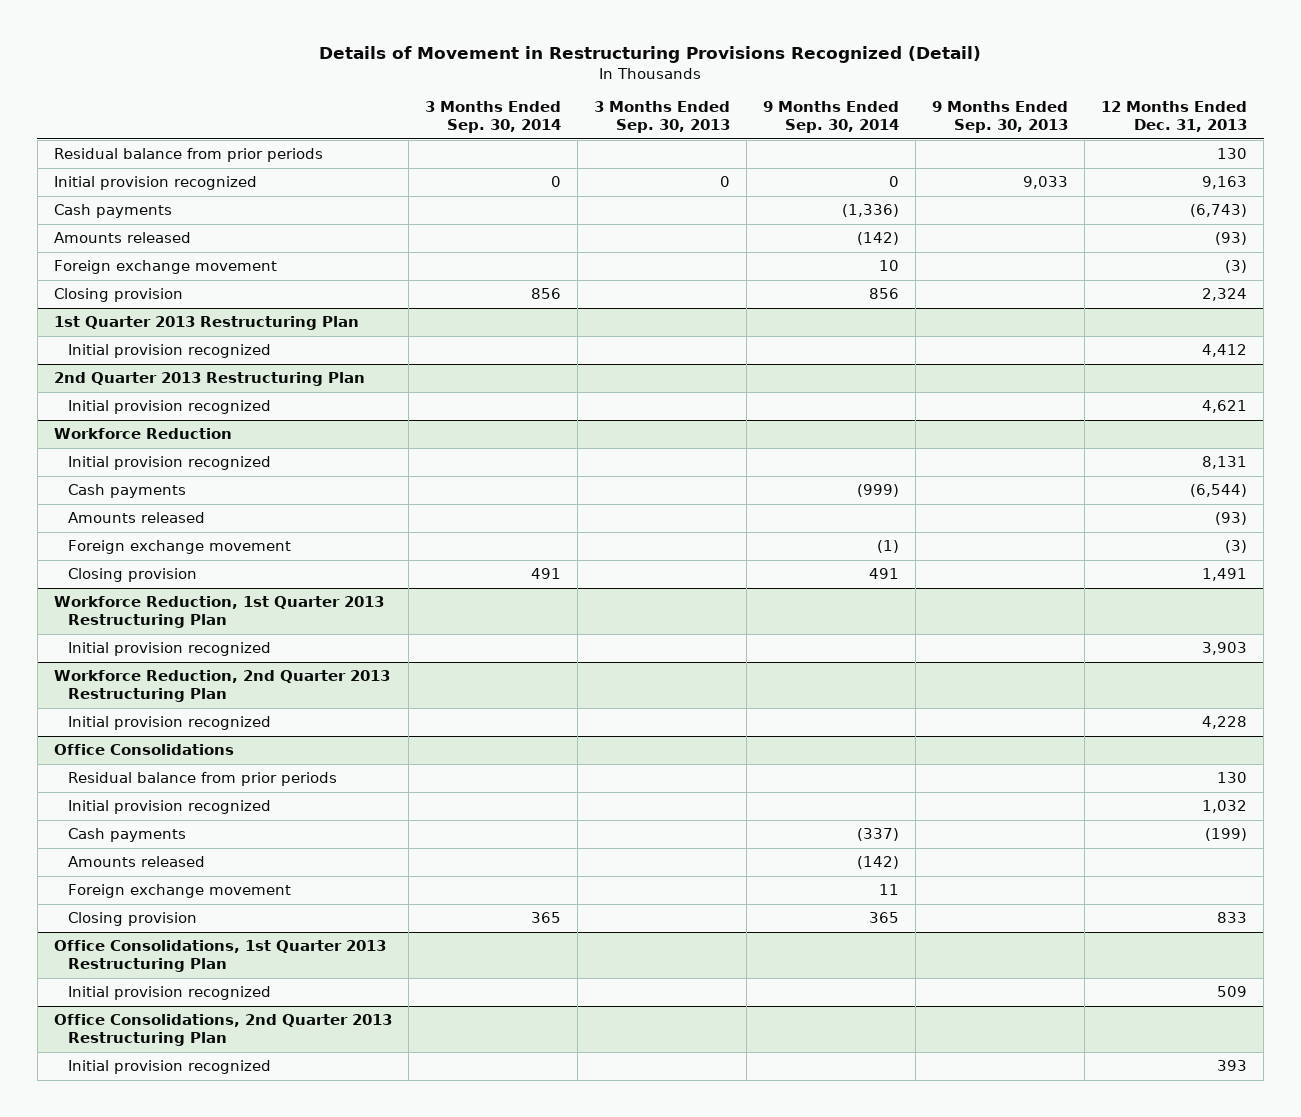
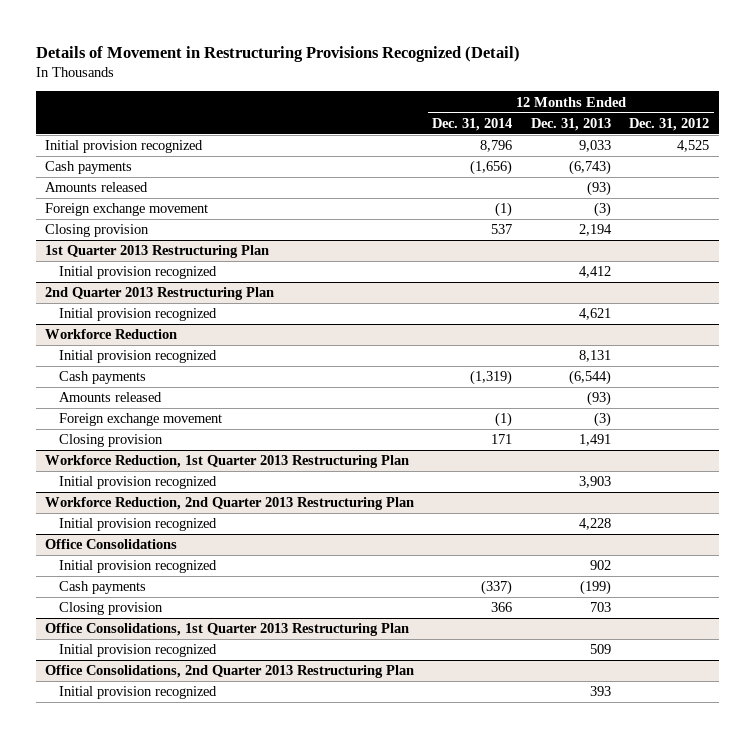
[424,101,561,134] 3 Months Ended Sep. 30, 2014 -> none
[593,101,730,134] 3 Months Ended Sep. 30, 2013 -> none
[763,101,900,134] 9 Months Ended Sep. 30, 2014 -> none
[932,101,1069,134] 9 Months Ended Sep. 30, 2013 -> none
none -> [432,117,513,131] Dec. 31, 2014
none -> [629,117,710,131] Dec. 31, 2012
[53,148,323,163] Residual balance from prior periods -> none
[1202,176,1248,190] 9,163 -> [578,140,611,153] 9,033
[1202,288,1248,302] 2,324 -> [578,224,612,237] 2,194
[67,772,337,787] Residual balance from prior periods -> none
[1202,800,1248,814] 1,032 -> [589,560,611,571] 902
[67,856,205,868] Amounts released -> none
[67,884,291,899] Foreign exchange movement -> none
[1217,912,1248,924] 833 -> [589,602,611,613] 703

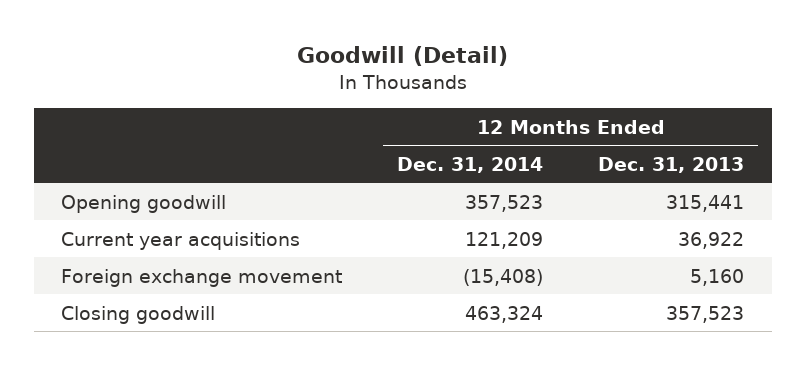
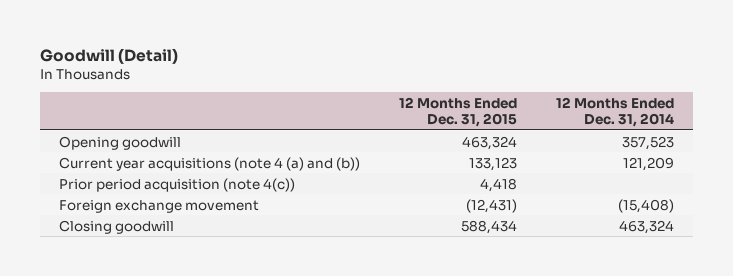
[598,156,745,173] Dec. 31, 2013 -> none
none -> [398,96,517,127] 12 Months Ended Dec. 31, 2015
[61,231,301,250] Current year acquisitions -> [59,156,361,171] Current year acquisitions (note 4 (a) and (b))
none -> [59,177,296,192] Prior period acquisition (note 4(c))

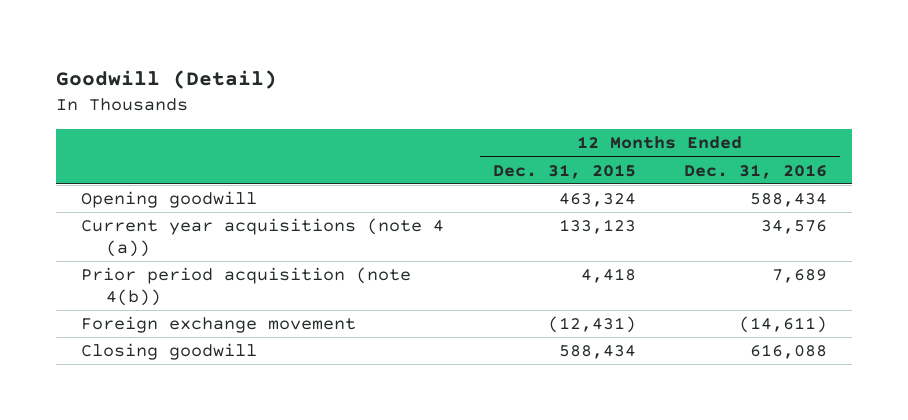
[555,96,674,127] 12 Months Ended Dec. 31, 2014 -> none
none -> [684,163,828,179] Dec. 31, 2016
[59,156,361,171] Current year acquisitions (note 4 (a) and (b)) -> [80,218,444,258] Current year acquisitions (note 4 (a))
[59,177,296,192] Prior period acquisition (note 4(c)) -> [80,267,411,307] Prior period acquisition (note 4(b))

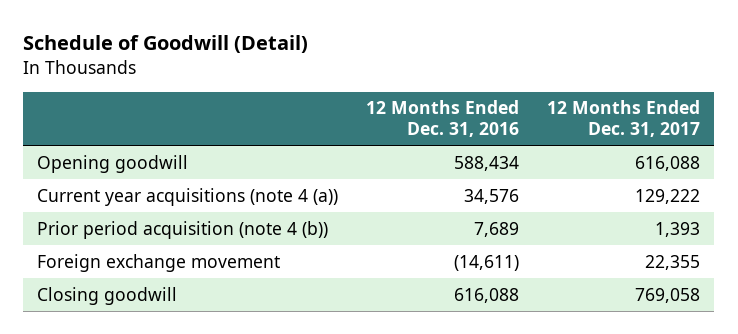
[56,70,278,90] Goodwill (Detail) -> [23,35,309,54] Schedule of Goodwill (Detail)
[492,163,636,179] Dec. 31, 2015 -> none
none -> [547,100,701,137] 12 Months Ended Dec. 31, 2017
[80,267,411,307] Prior period acquisition (note 4(b)) -> [37,220,329,239] Prior period acquisition (note 4 (b))

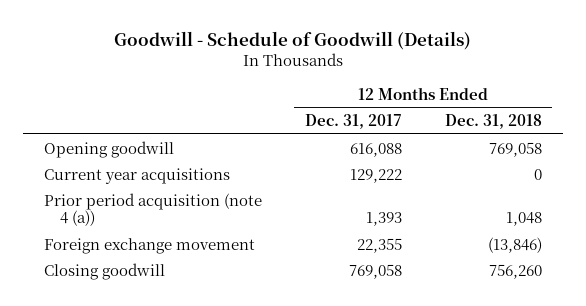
[23,35,309,54] Schedule of Goodwill (Detail) -> [113,30,471,50] Goodwill - Schedule of Goodwill (Details)
[366,100,520,137] 12 Months Ended Dec. 31, 2016 -> none
none -> [444,114,542,130] Dec. 31, 2018
[37,187,339,206] Current year acquisitions (note 4 (a)) -> [44,167,231,184] Current year acquisitions
[37,220,329,239] Prior period acquisition (note 4 (b)) -> [44,192,263,226] Prior period acquisition (note 4 (a))

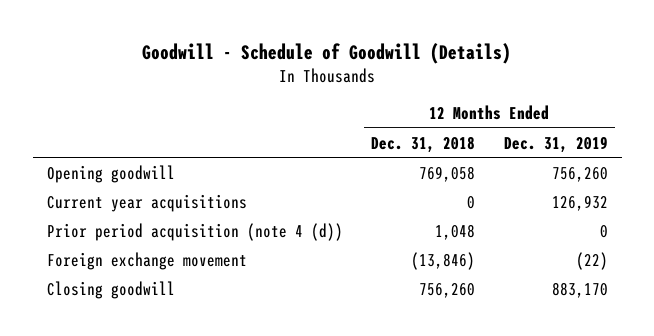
[304,114,402,130] Dec. 31, 2017 -> none
none -> [503,135,608,153] Dec. 31, 2019
[44,192,263,226] Prior period acquisition (note 4 (a)) -> [46,222,343,241] Prior period acquisition (note 4 (d))

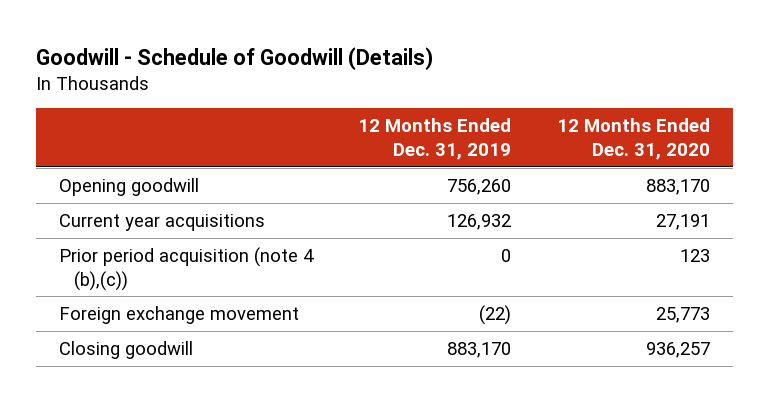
[371,135,476,153] Dec. 31, 2018 -> none
none -> [557,118,711,161] 12 Months Ended Dec. 31, 2020
[46,222,343,241] Prior period acquisition (note 4 (d)) -> [58,247,314,291] Prior period acquisition (note 4 (b),(c))

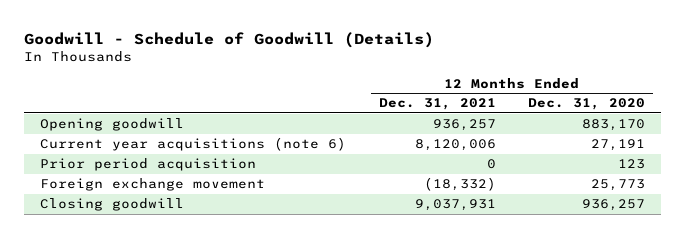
[358,118,512,161] 12 Months Ended Dec. 31, 2019 -> none
none -> [378,98,496,111] Dec. 31, 2021
[58,214,265,232] Current year acquisitions -> [40,137,347,152] Current year acquisitions (note 6)
[58,247,314,291] Prior period acquisition (note 4 (b),(c)) -> [40,158,257,172] Prior period acquisition

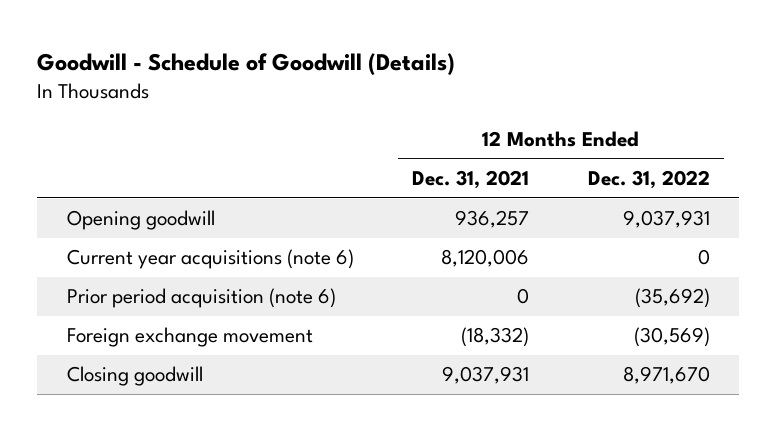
[527,98,645,111] Dec. 31, 2020 -> none
none -> [587,169,710,189] Dec. 31, 2022
[40,158,257,172] Prior period acquisition -> [66,288,336,309] Prior period acquisition (note 6)

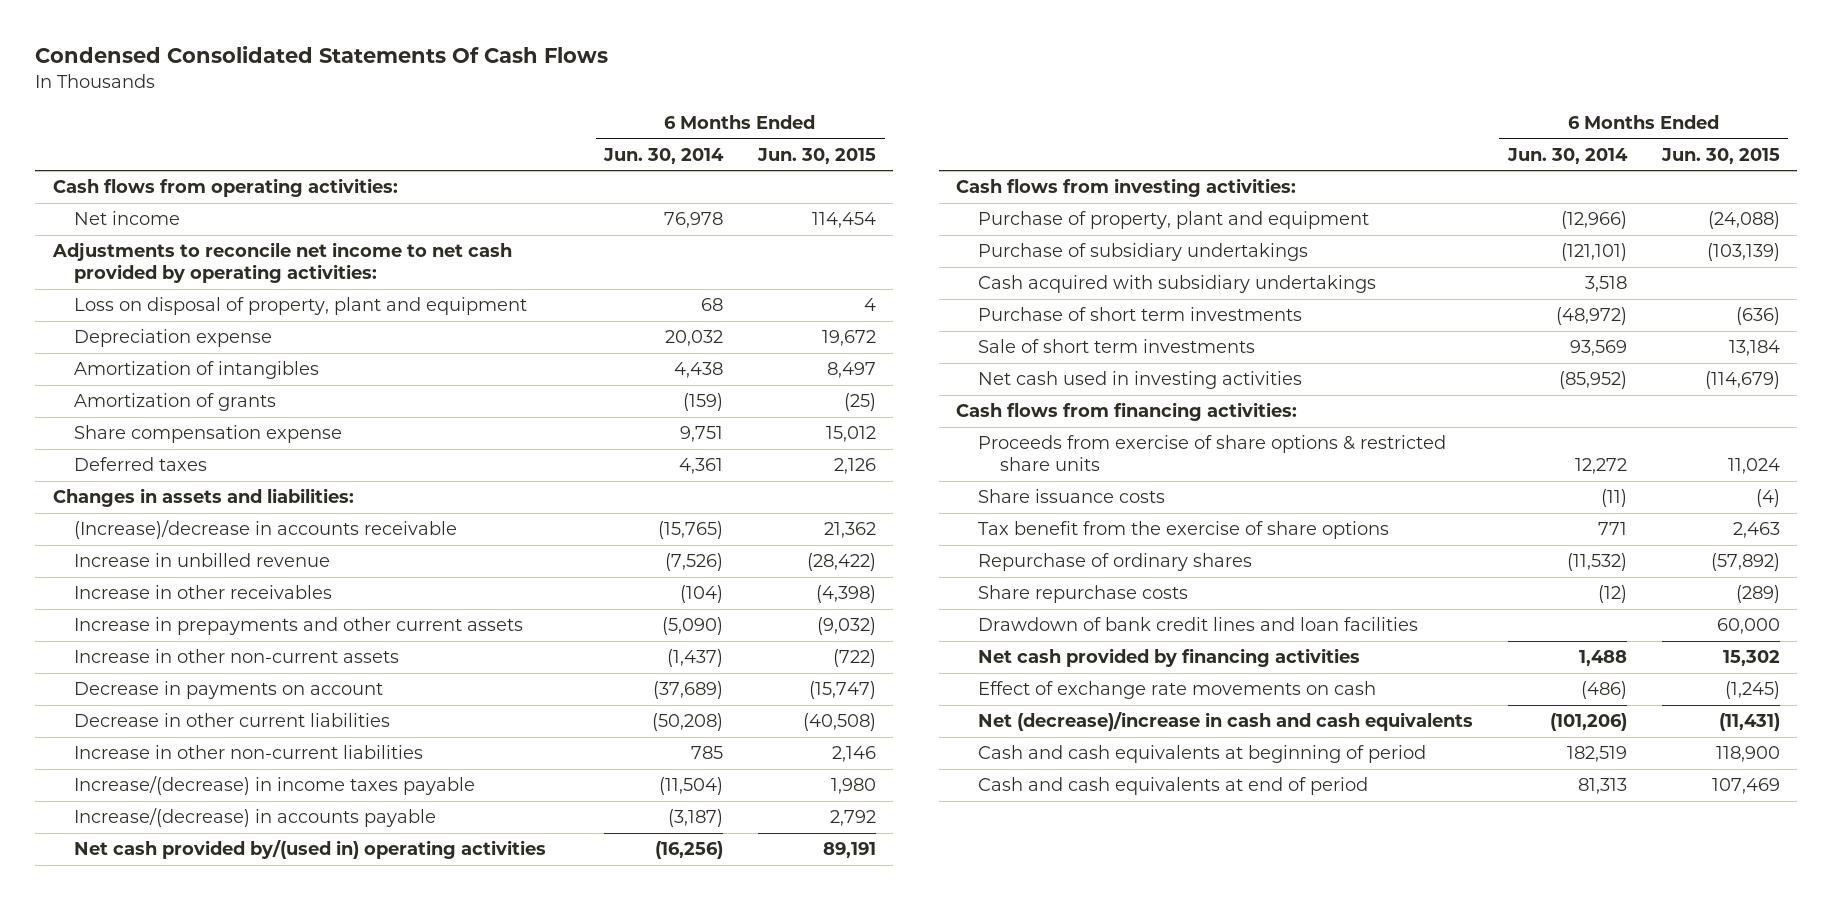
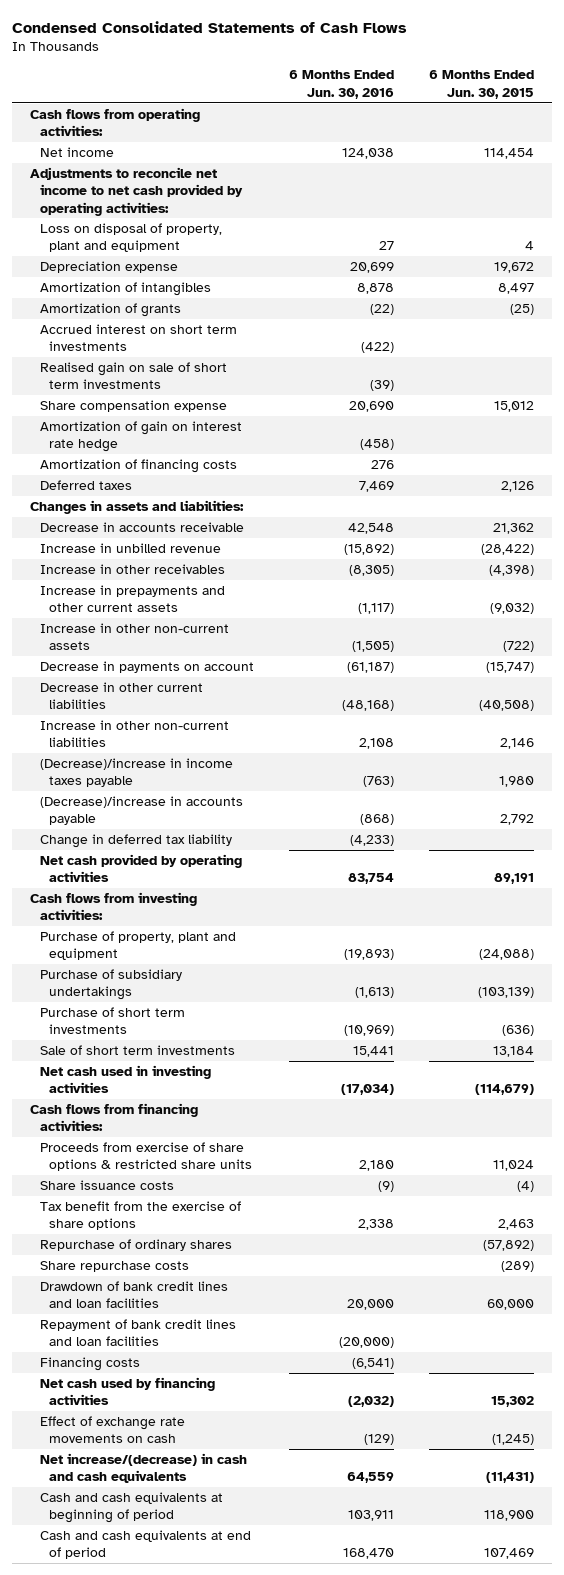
[35,46,609,64] Condensed Consolidated Statements Of Cash Flows -> [12,21,408,34] Condensed Consolidated Statements of Cash Flows
[603,147,725,164] Jun. 30, 2014 -> none
none -> [288,70,394,99] 6 Months Ended Jun. 30, 2016
none -> [39,323,237,352] Accrued interest on short term investments
none -> [39,361,227,390] Realised gain on sale of short term investments
none -> [39,420,242,453] Amortization of gain on interest rate hedge
none -> [39,458,237,473] Amortization of financing costs
[74,520,458,540] (Increase)/decrease in accounts receivable -> [39,521,244,532] Decrease in accounts receivable
[74,776,476,796] Increase/(decrease) in income taxes payable -> [39,757,233,788] (Decrease)/increase in income taxes payable
[74,808,437,828] Increase/(decrease) in accounts payable -> [39,795,243,826] (Decrease)/increase in accounts payable
none -> [39,833,232,848] Change in deferred tax liability
[74,840,547,860] Net cash provided by/(used in) operating activities -> [39,853,242,883] Net cash provided by operating activities
[978,275,1377,294] Cash acquired with subsidiary undertakings -> none
none -> [39,1318,236,1347] Repayment of bank credit lines and loan facilities
none -> [39,1356,140,1371] Financing costs
[978,648,1361,668] Net cash provided by financing activities -> [39,1376,215,1406] Net cash used by financing activities
[978,712,1474,732] Net (decrease)/increase in cash and cash equivalents -> [39,1452,247,1484] Net increase/(decrease) in cash and cash equivalents

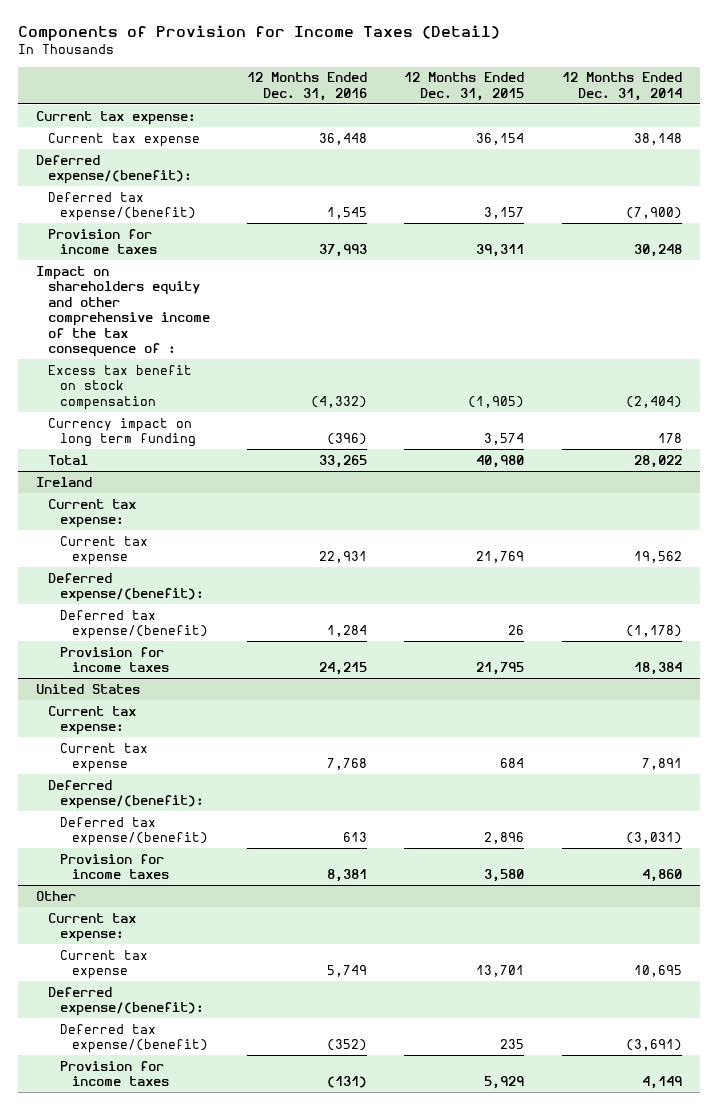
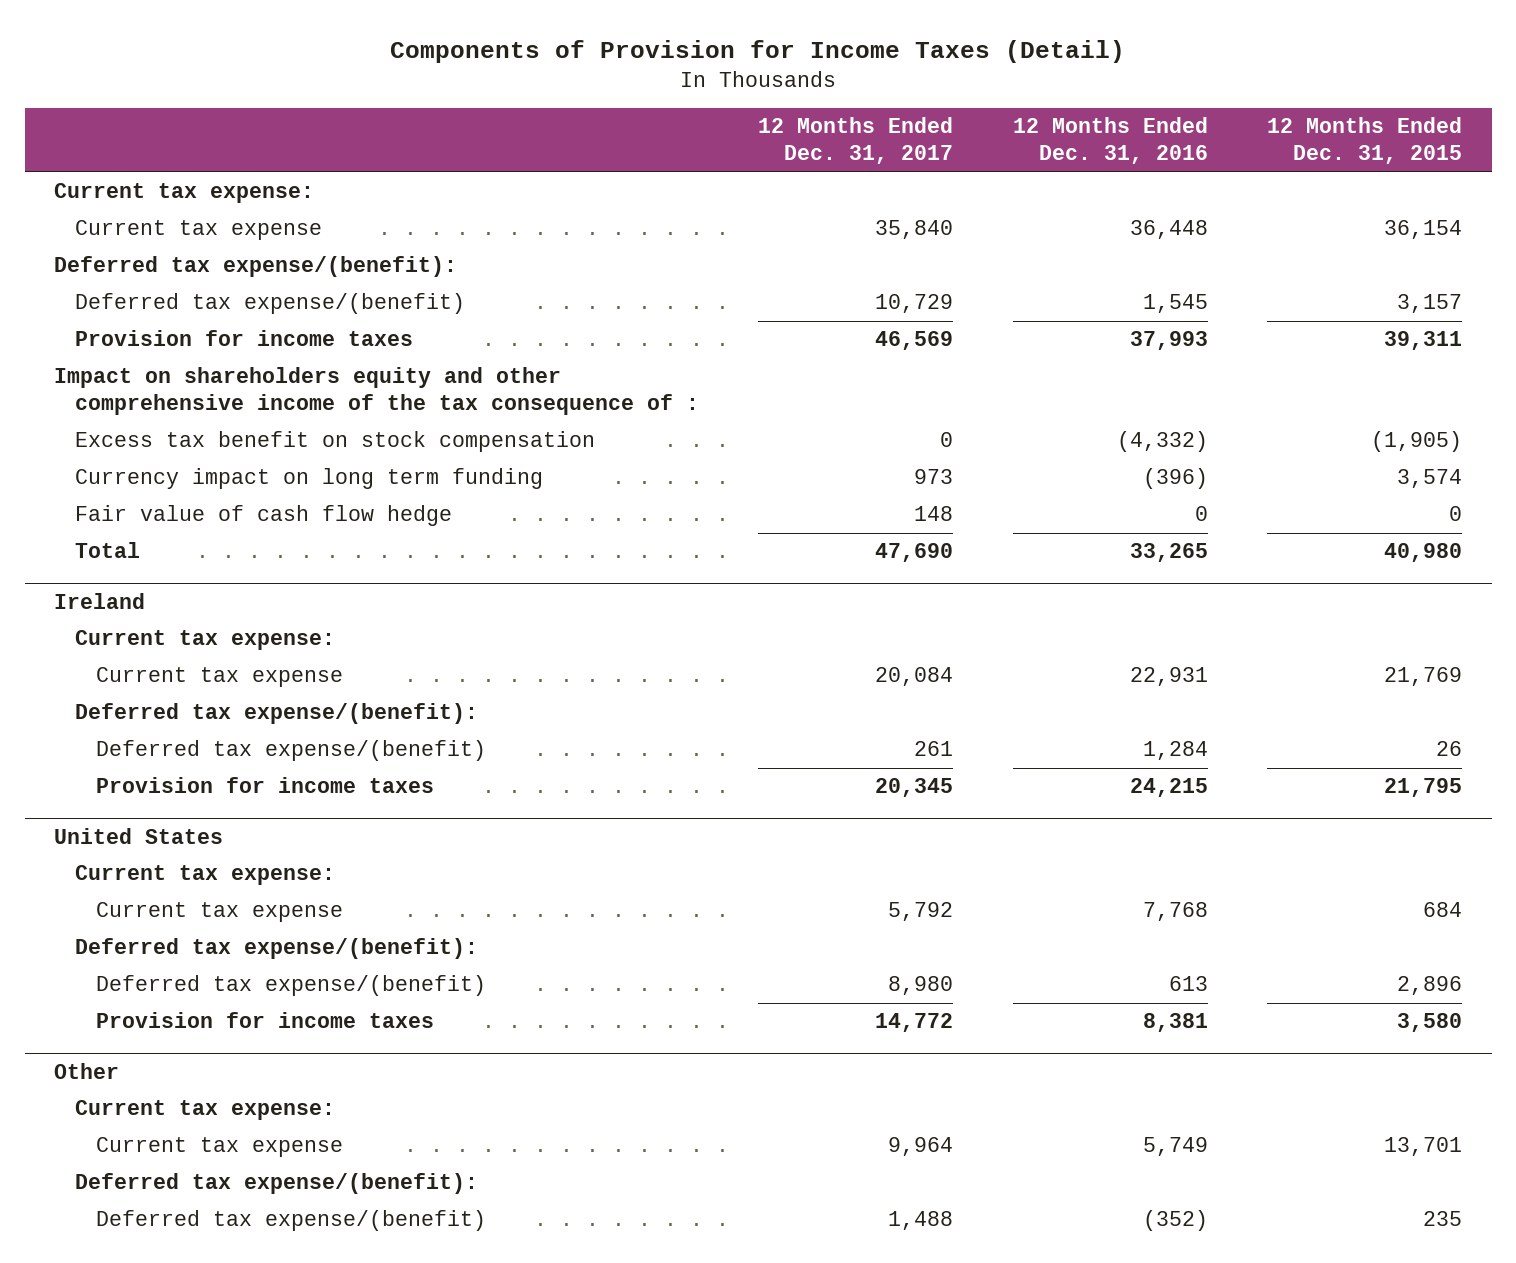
[561,72,682,101] 12 Months Ended Dec. 31, 2014 -> none
none -> [758,117,954,165] 12 Months Ended Dec. 31, 2017
[36,154,193,185] Deferred expense/(benefit): -> [54,256,458,278] Deferred tax expense/(benefit):
none -> [75,505,453,527] Fair value of cash flow hedge
[48,572,205,603] Deferred expense/(benefit): -> [75,703,479,725] Deferred tax expense/(benefit):
[48,779,205,810] Deferred expense/(benefit): -> [75,938,479,960] Deferred tax expense/(benefit):
[48,986,205,1017] Deferred expense/(benefit): -> [75,1173,479,1195] Deferred tax expense/(benefit):
[60,1060,169,1087] Provision for income taxes -> none

